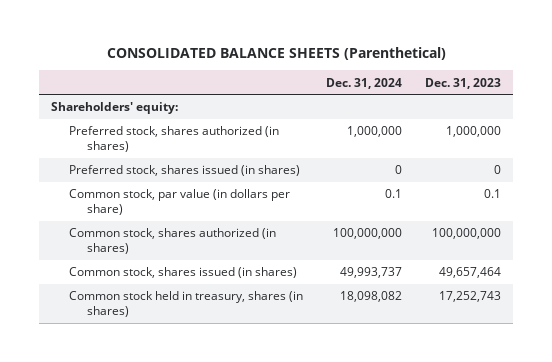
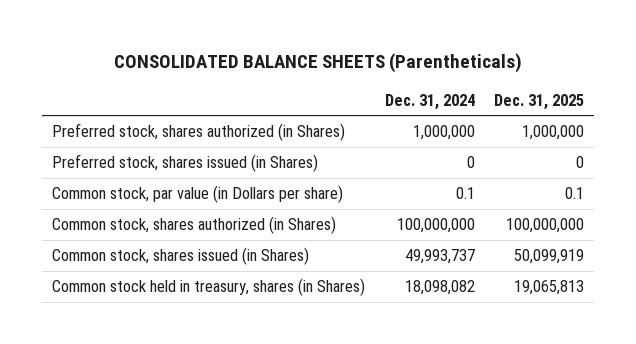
[107,47,447,61] CONSOLIDATED BALANCE SHEETS (Parenthetical) -> [114,52,523,73] CONSOLIDATED BALANCE SHEETS (Parentheticals)
[425,77,502,89] Dec. 31, 2023 -> none
none -> [494,93,585,110] Dec. 31, 2025
[51,102,179,115] Shareholders' equity: -> none
[68,126,279,153] Preferred stock, shares authorized (in shares) -> [52,123,346,142] Preferred stock, shares authorized (in Shares)
[68,165,300,177] Preferred stock, shares issued (in shares) -> [52,154,319,173] Preferred stock, shares issued (in Shares)
[68,189,290,216] Common stock, par value (in dollars per share) -> [52,185,344,204] Common stock, par value (in Dollars per share)
[68,228,276,255] Common stock, shares authorized (in shares) -> [52,216,337,235] Common stock, shares authorized (in Shares)
[68,267,297,279] Common stock, shares issued (in shares) -> [52,247,310,266] Common stock, shares issued (in Shares)
[68,291,303,318] Common stock held in treasury, shares (in shares) -> [52,278,366,297] Common stock held in treasury, shares (in Shares)

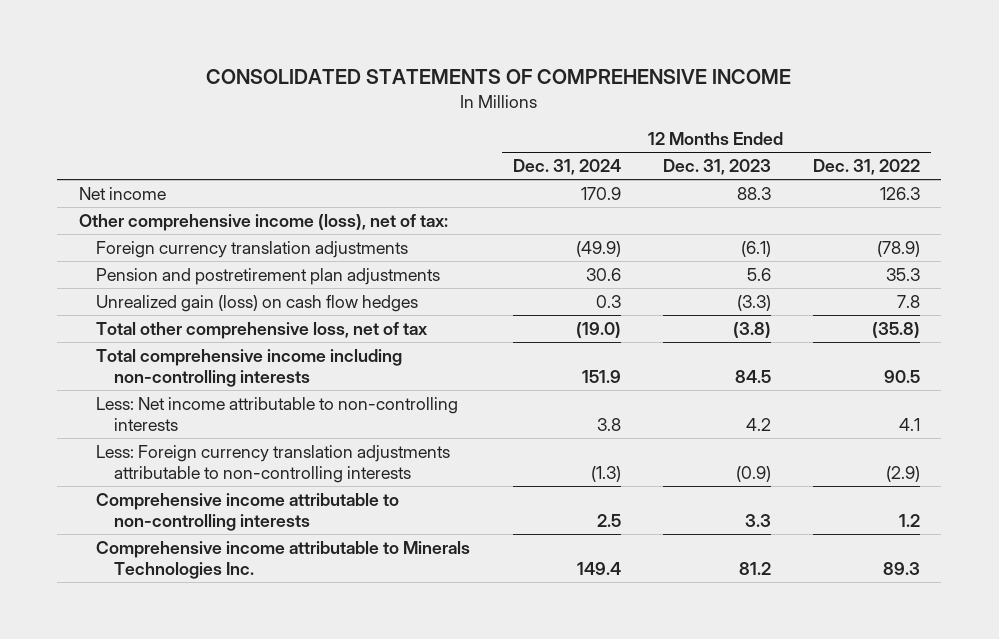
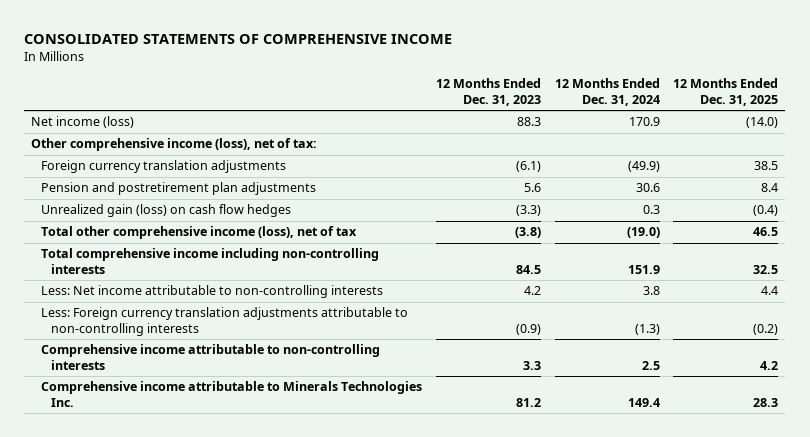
[813,158,921,175] Dec. 31, 2022 -> none
none -> [673,78,779,106] 12 Months Ended Dec. 31, 2025
[78,186,166,200] Net income -> [31,116,135,129] Net income (loss)
[96,321,429,339] Total other comprehensive loss, net of tax -> [41,226,358,240] Total other comprehensive income (loss), net of tax

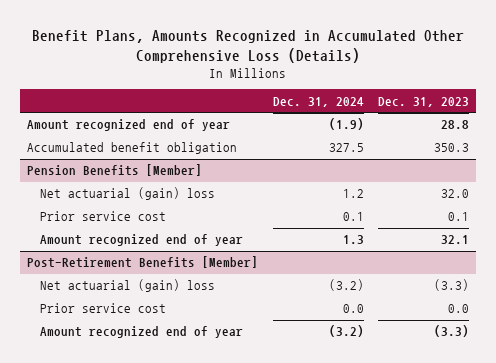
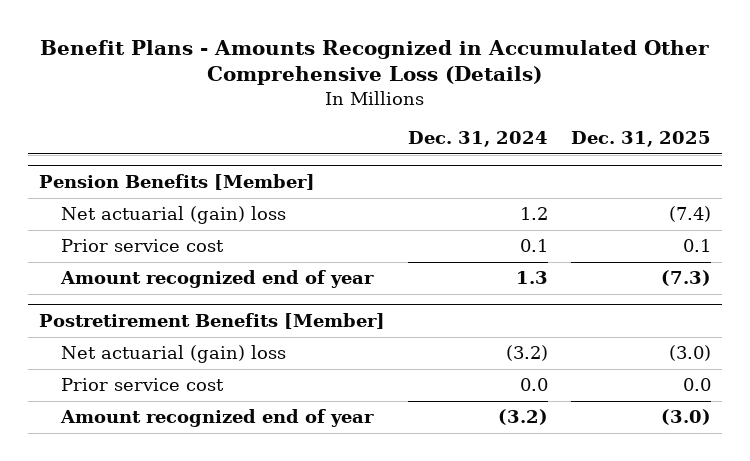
[32,30,465,63] Benefit Plans, Amounts Recognized in Accumulated Other Comprehensive Loss (Details) -> [39,39,709,86] Benefit Plans - Amounts Recognized in Accumulated Other Comprehensive Loss (Details)
[377,96,469,107] Dec. 31, 2023 -> none
none -> [570,131,711,148] Dec. 31, 2025
[27,119,231,132] Amount recognized end of year -> none
[27,142,238,155] Accumulated benefit obligation -> none
[27,256,259,269] Post-Retirement Benefits [Member] -> [39,313,386,330] Postretirement Benefits [Member]

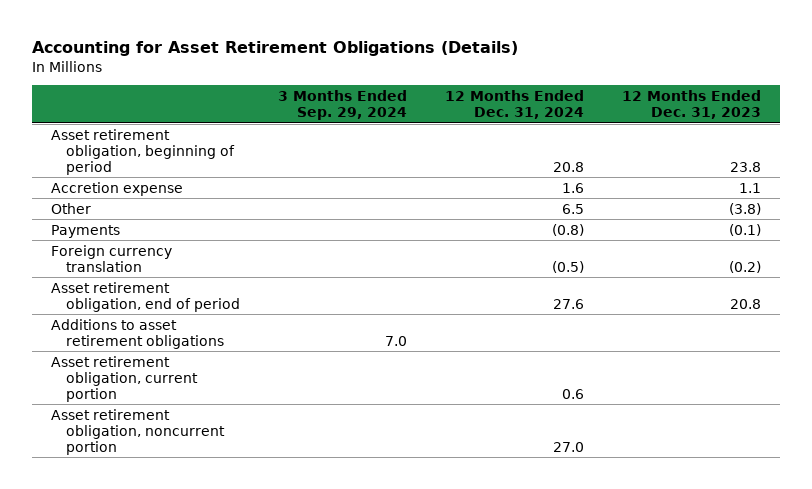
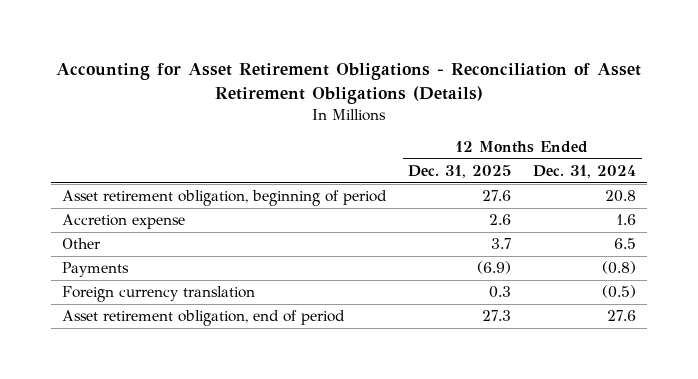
[32,41,519,57] Accounting for Asset Retirement Obligations (Details) -> [56,62,642,104] Accounting for Asset Retirement Obligations - Reconciliation of Asset Retirement Obligations (Details)
[278,90,408,120] 3 Months Ended Sep. 29, 2024 -> none
[622,90,762,119] 12 Months Ended Dec. 31, 2023 -> none
none -> [408,165,512,179] Dec. 31, 2025
[51,318,225,349] Additions to asset retirement obligations -> none
[51,355,199,402] Asset retirement obligation, current portion -> none
[51,408,226,455] Asset retirement obligation, noncurrent portion -> none

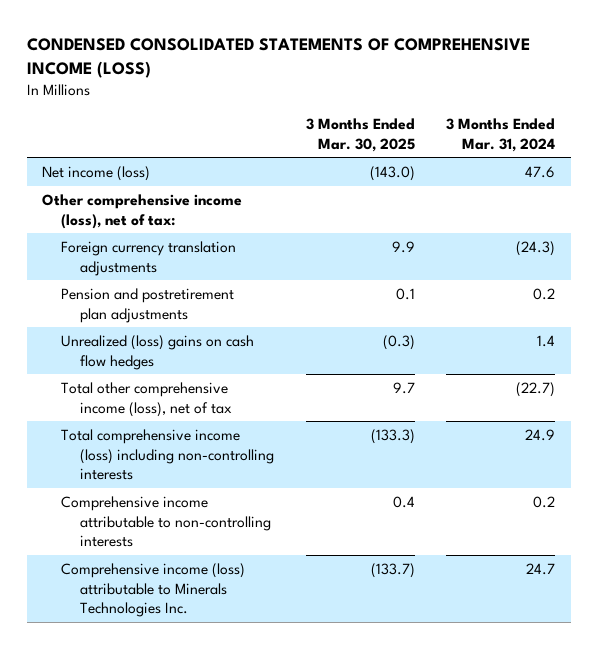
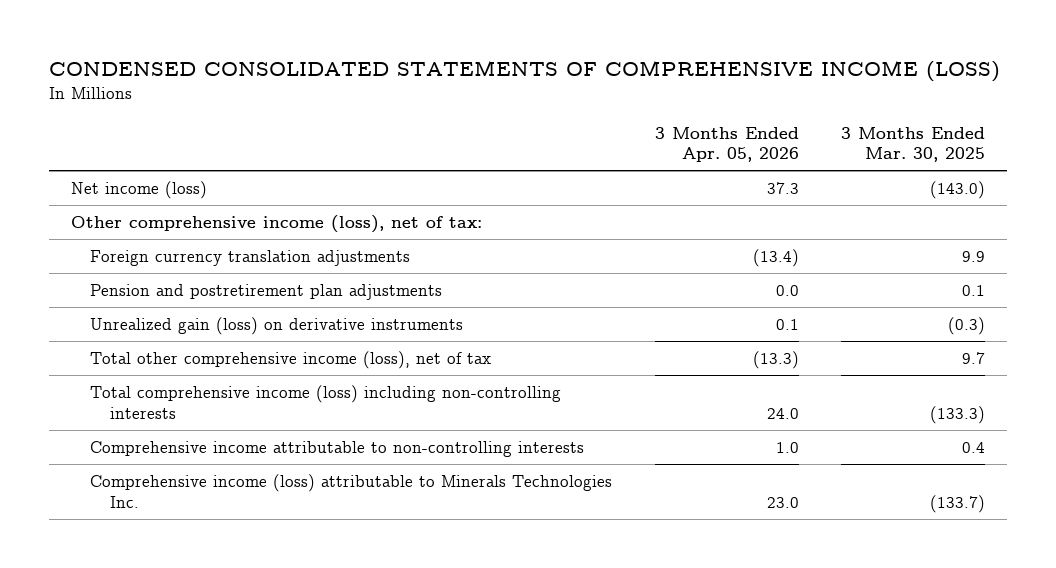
[446,117,556,152] 3 Months Ended Mar. 31, 2024 -> none
none -> [654,126,799,163] 3 Months Ended Apr. 05, 2026
[61,334,255,370] Unrealized (loss) gains on cash flow hedges -> [90,316,464,335] Unrealized gain (loss) on derivative instruments

